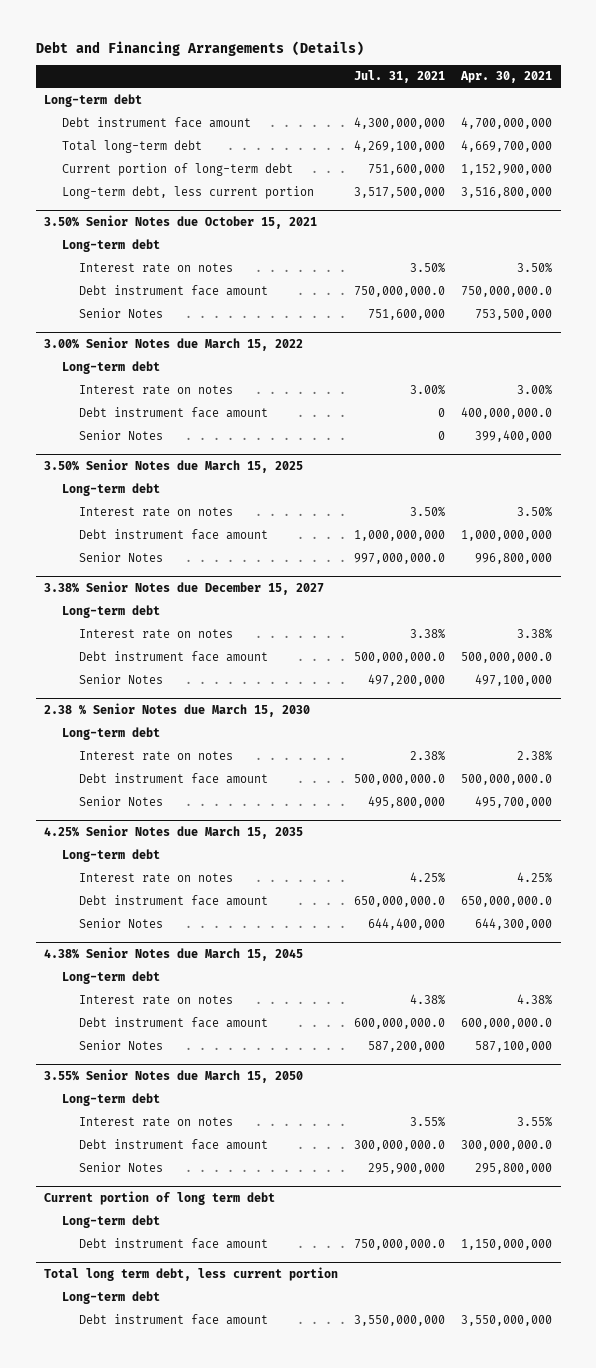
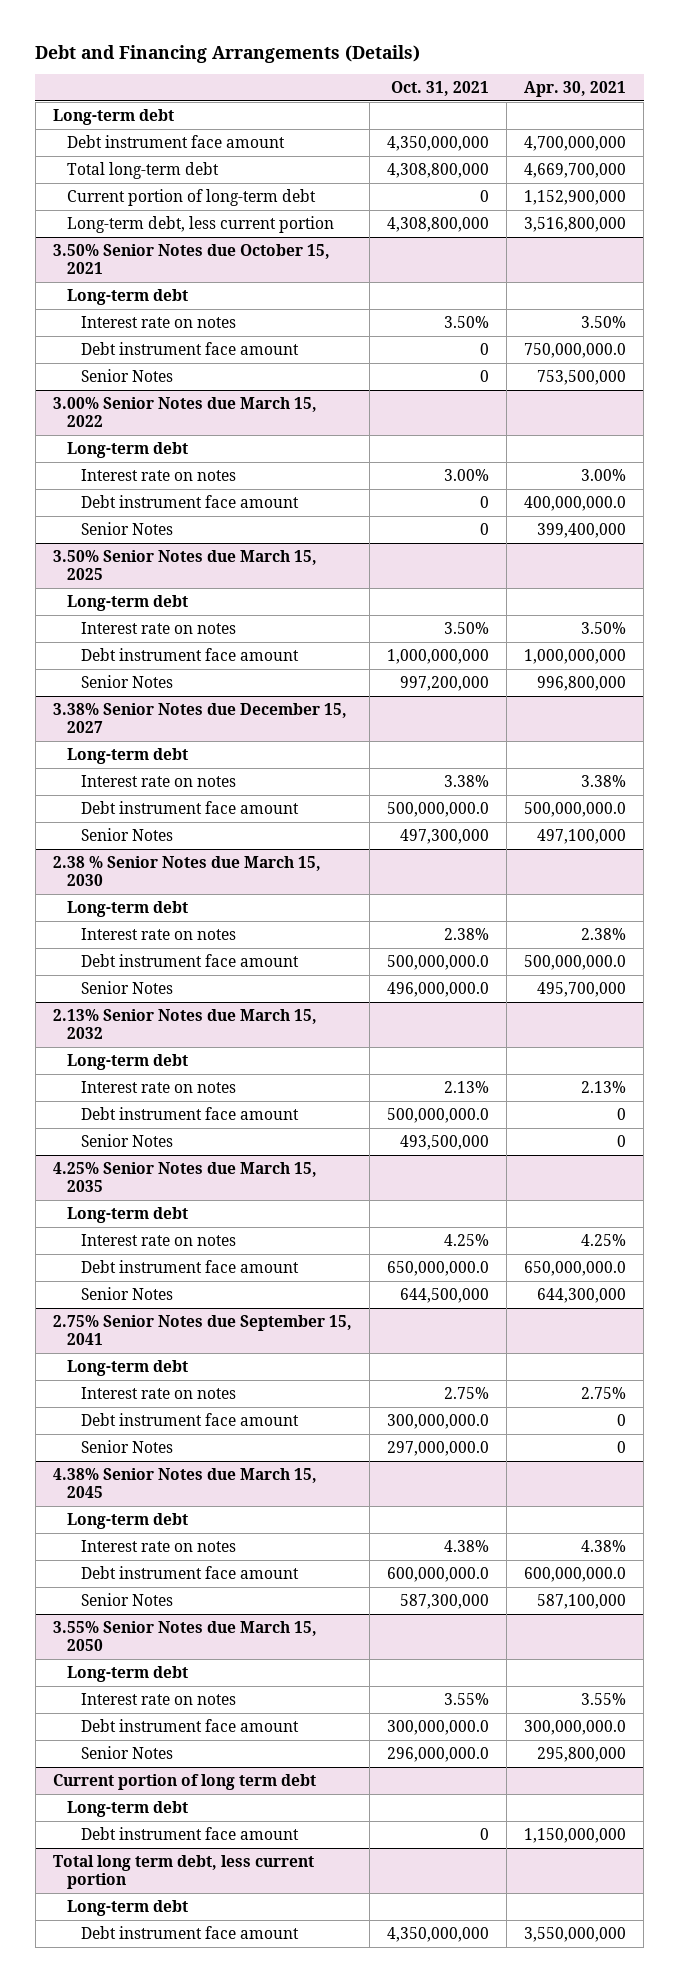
[354,70,446,84] Jul. 31, 2021 -> none
none -> [390,80,489,96] Oct. 31, 2021
none -> [52,1008,317,1040] 2.13% Senior Notes due March 15, 2032
none -> [66,1053,188,1070] Long-term debt
none -> [81,1080,237,1093] Interest rate on notes
none -> [81,1106,300,1120] Debt instrument face amount
none -> [81,1133,174,1147] Senior Notes
none -> [52,1314,352,1346] 2.75% Senior Notes due September 15, 2041
none -> [66,1359,188,1376] Long-term debt
none -> [81,1386,237,1399] Interest rate on notes
none -> [81,1412,300,1426] Debt instrument face amount
none -> [81,1439,174,1453] Senior Notes

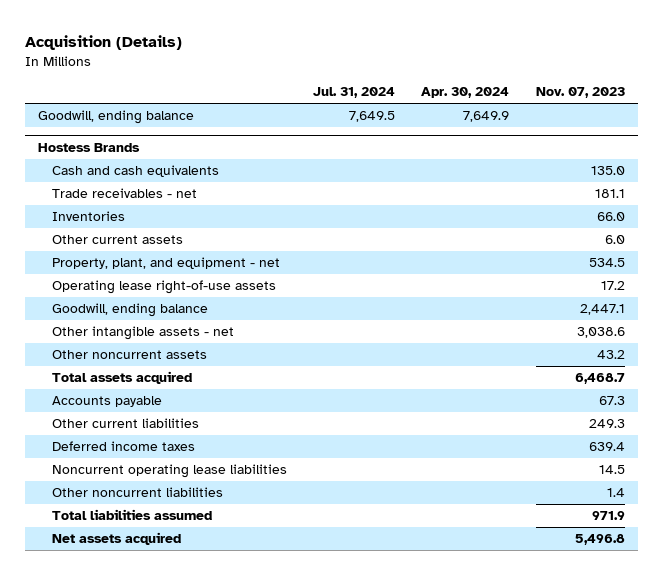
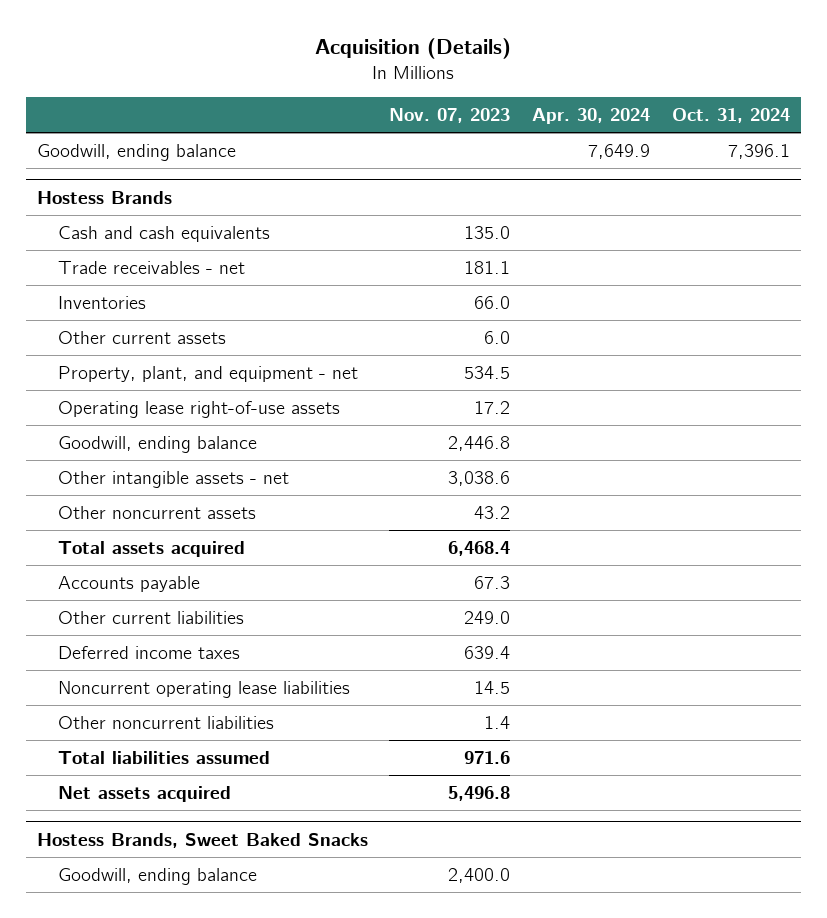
[313,87,396,99] Jul. 31, 2024 -> none
none -> [672,108,791,124] Oct. 31, 2024
[579,304,625,316] 2,447.1 -> [448,435,511,451] 2,446.8
[574,373,625,385] 6,468.7 -> [448,540,511,556] 6,468.4
[588,419,625,429] 249.3 -> [464,610,511,624] 249.0
[591,511,625,521] 971.9 -> [464,750,511,764] 971.6
none -> [36,832,368,848] Hostess Brands, Sweet Baked Snacks
none -> [57,867,257,885] Goodwill, ending balance

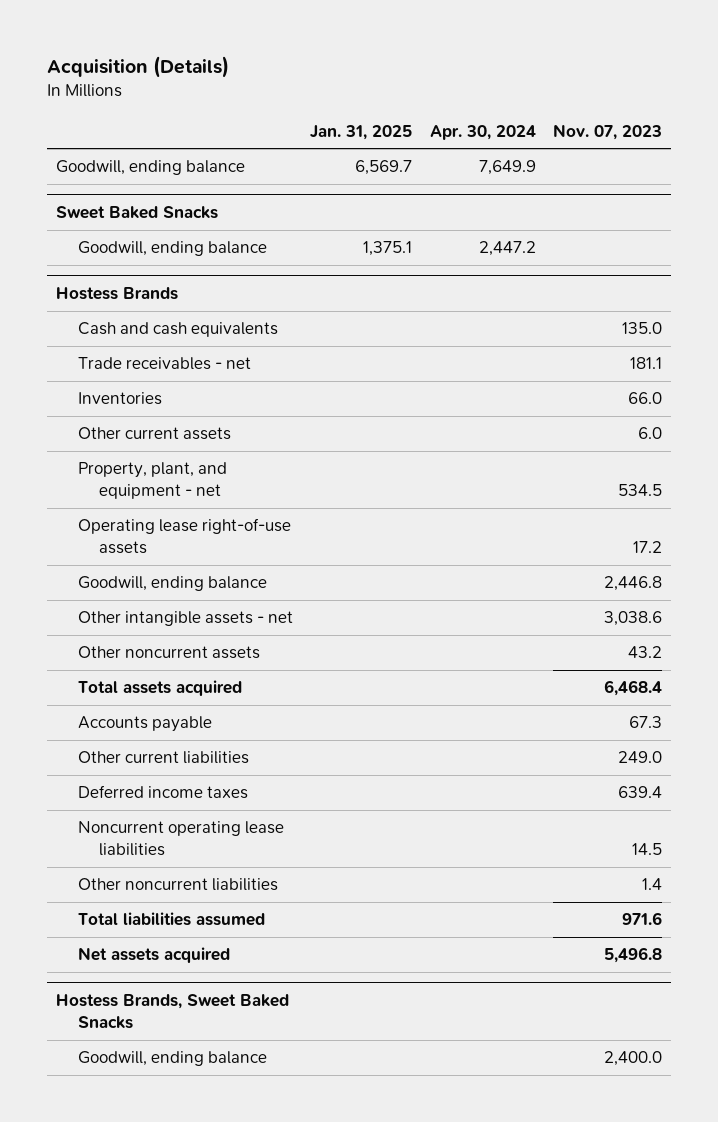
[672,108,791,124] Oct. 31, 2024 -> none
none -> [310,124,413,140] Jan. 31, 2025
none -> [55,206,218,220] Sweet Baked Snacks
none -> [77,241,267,257] Goodwill, ending balance

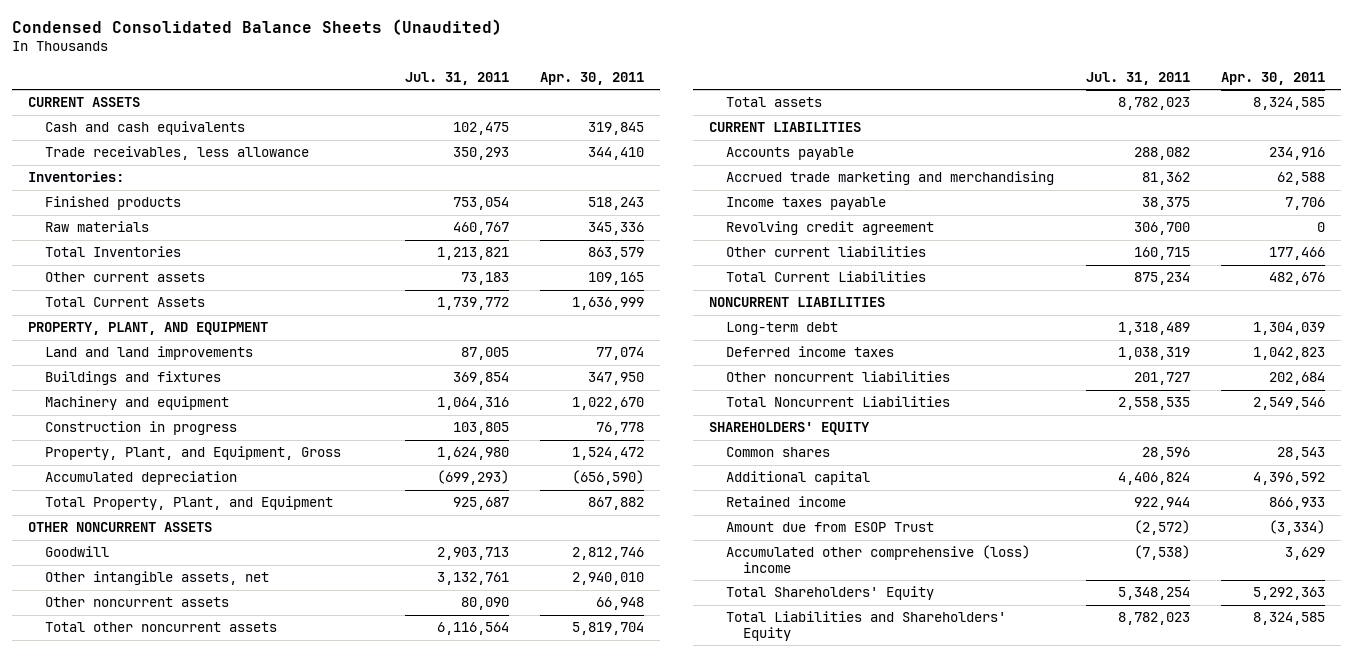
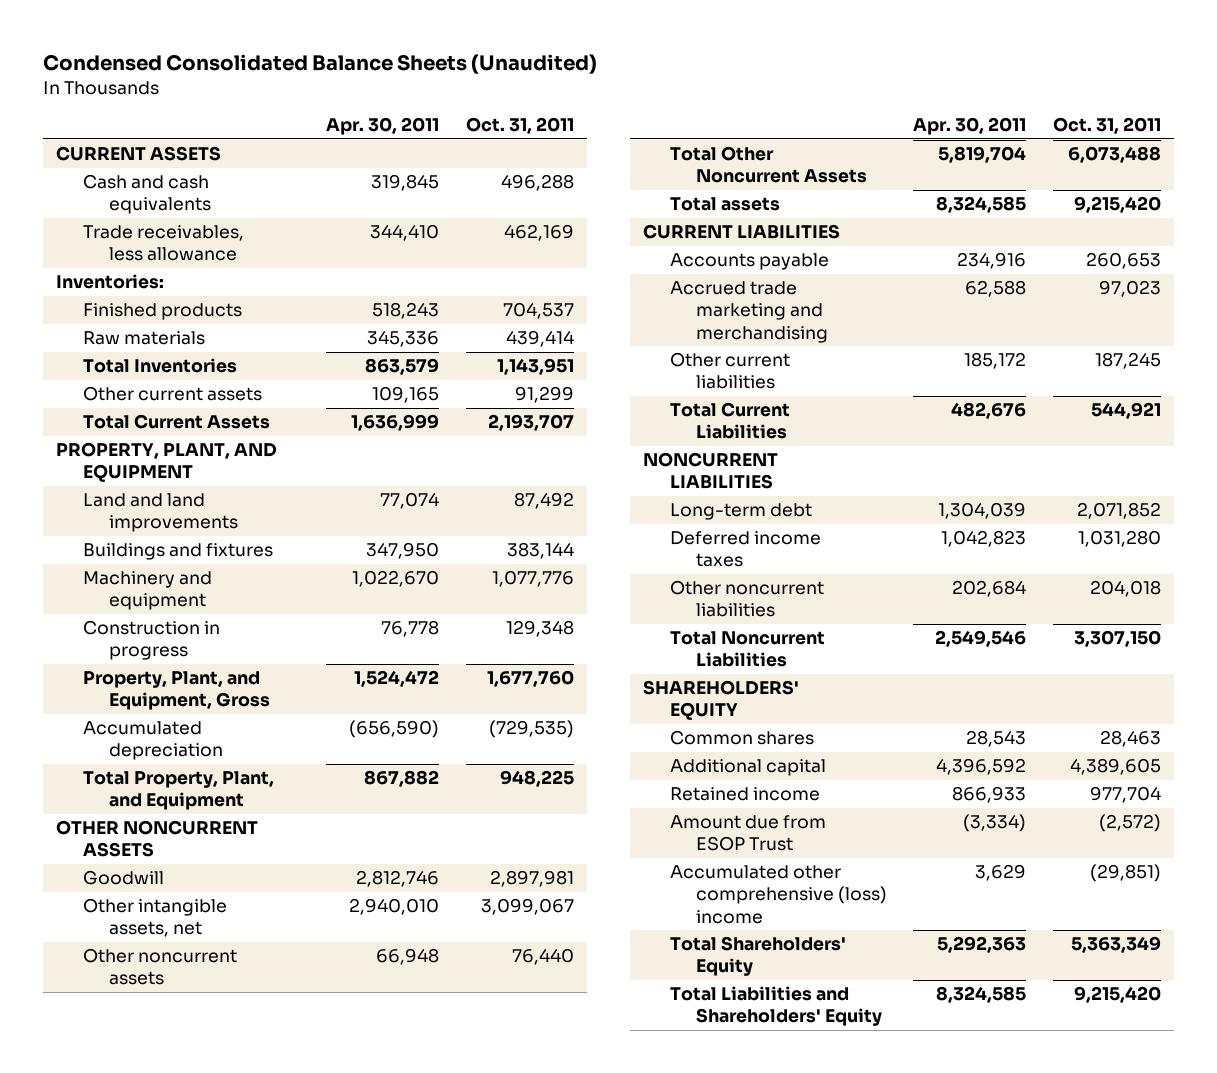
[404,71,509,85] Jul. 31, 2011 -> none
none -> [465,117,574,135] Oct. 31, 2011
[45,622,278,633] Total other noncurrent assets -> [669,146,868,184] Total Other Noncurrent Assets
[726,197,887,211] Income taxes payable -> none
[726,221,935,236] Revolving credit agreement -> none
[1269,247,1326,261] 177,466 -> [964,352,1027,370] 185,172

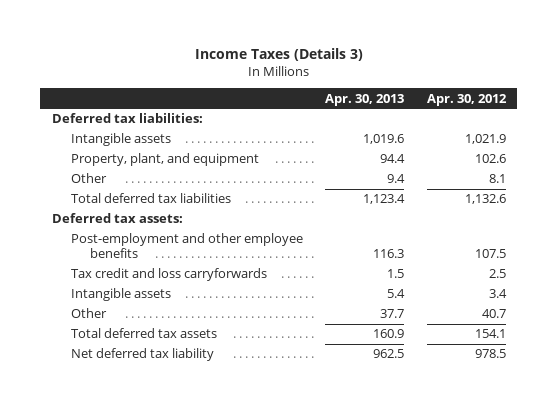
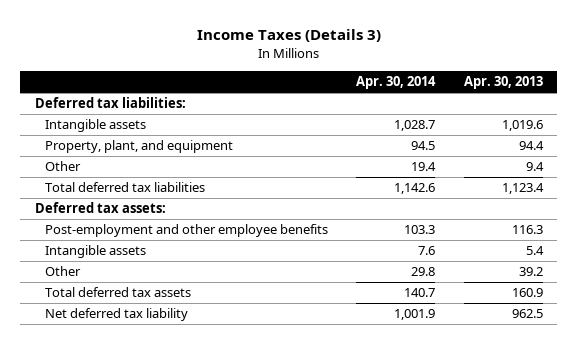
[426,93,507,106] Apr. 30, 2012 -> none
none -> [356,76,437,90] Apr. 30, 2014
[70,268,267,282] Tax credit and loss carryforwards -> none
[380,309,405,319] 37.7 -> [518,267,543,277] 39.2

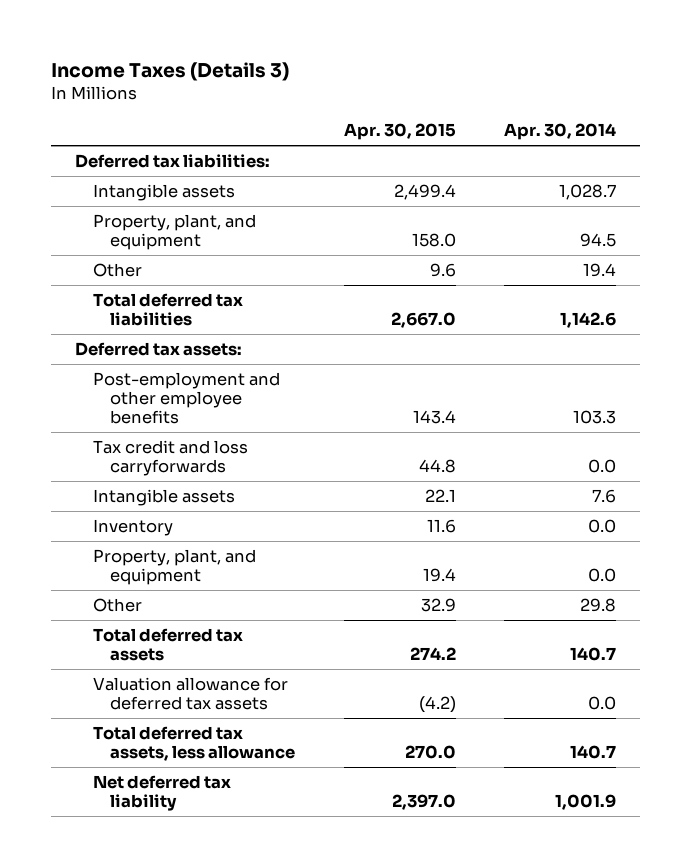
[463,76,543,90] Apr. 30, 2013 -> none
none -> [343,123,456,141] Apr. 30, 2015
none -> [92,440,248,477] Tax credit and loss carryforwards
none -> [92,519,173,537] Inventory
none -> [92,549,256,586] Property, plant, and equipment
none -> [92,677,288,711] Valuation allowance for deferred tax assets
none -> [92,726,296,762] Total deferred tax assets, less allowance

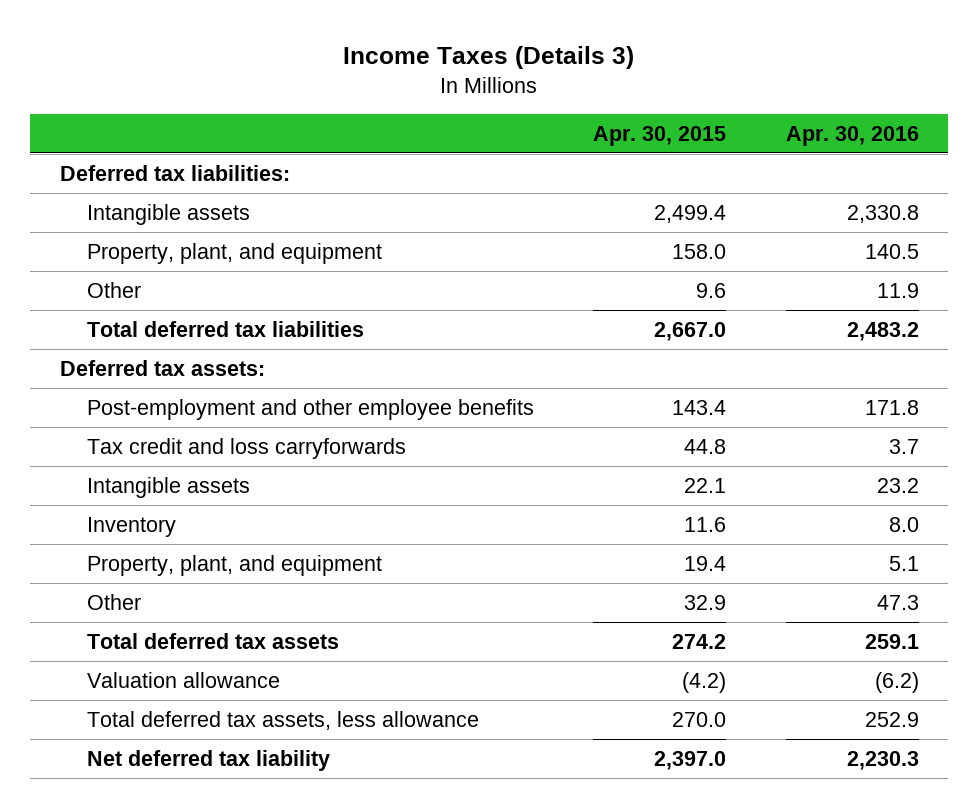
[503,123,616,141] Apr. 30, 2014 -> none
none -> [785,125,919,146] Apr. 30, 2016
[92,677,288,711] Valuation allowance for deferred tax assets -> [86,671,280,688] Valuation allowance

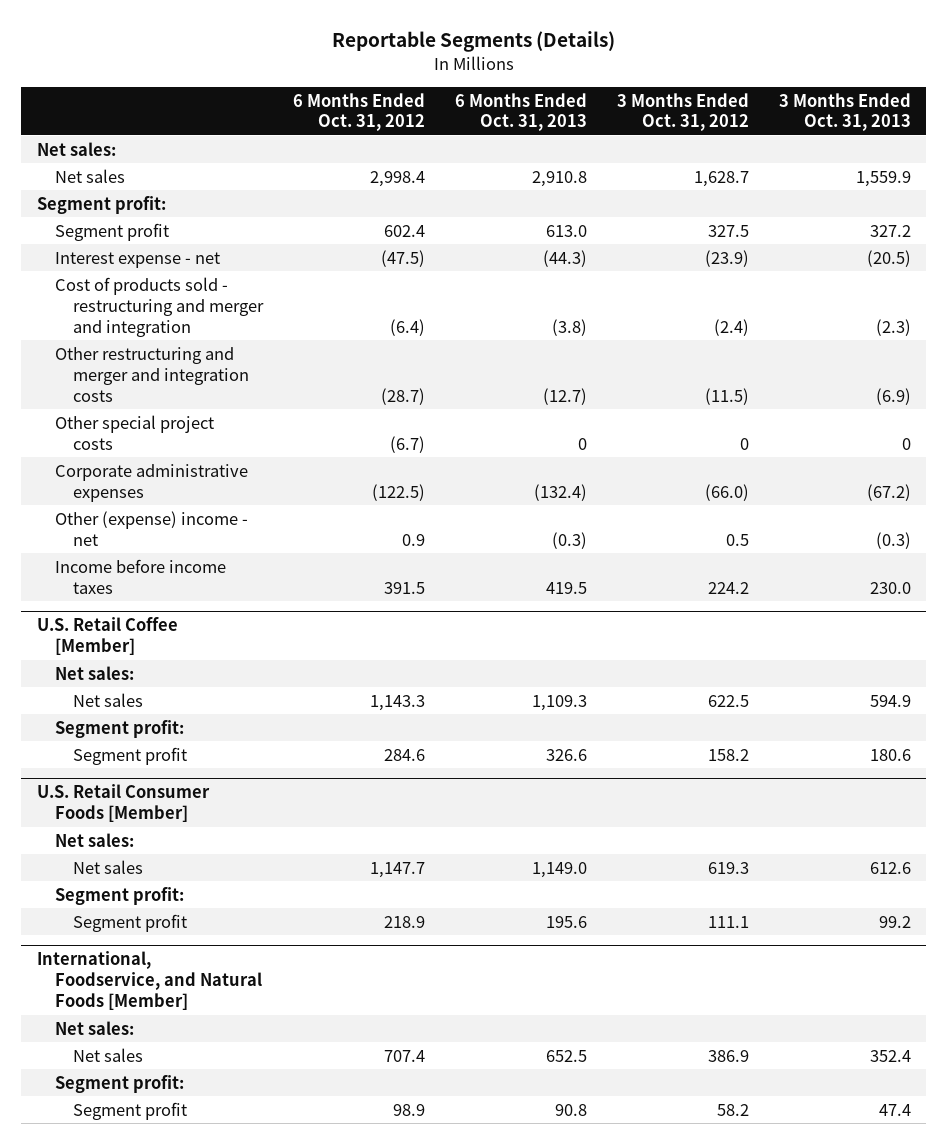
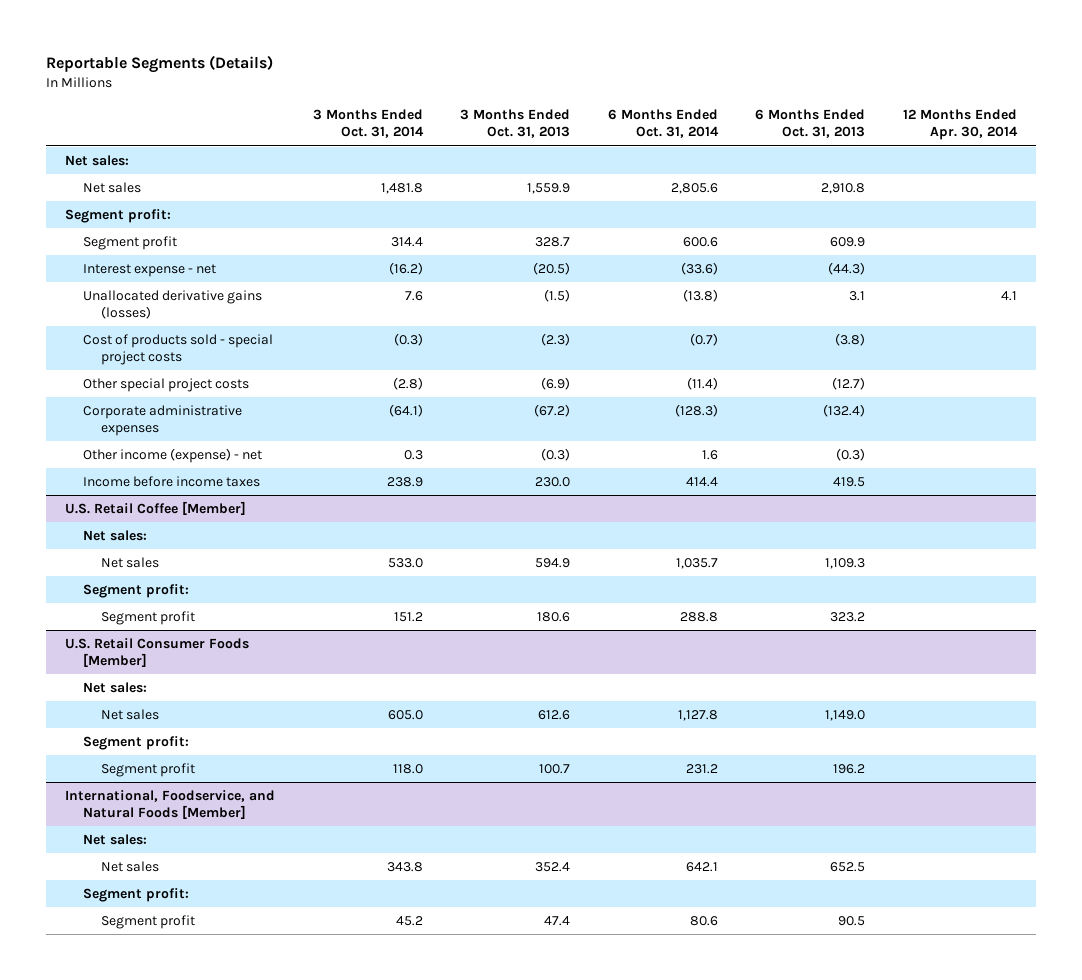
[292,92,425,132] 6 Months Ended Oct. 31, 2012 -> none
[616,92,749,132] 3 Months Ended Oct. 31, 2012 -> none
none -> [312,109,424,139] 3 Months Ended Oct. 31, 2014
none -> [607,109,719,139] 6 Months Ended Oct. 31, 2014
none -> [902,109,1018,141] 12 Months Ended Apr. 30, 2014
[545,224,587,237] 613.0 -> [830,237,866,248] 609.9
[870,224,912,237] 327.2 -> [535,237,571,248] 328.7
[54,346,249,402] Other restructuring and merger and integration costs -> none
none -> [83,290,263,320] Unallocated derivative gains (losses)
[54,276,264,337] Cost of products sold - restructuring and merger and integration -> [83,334,274,366] Cost of products sold - special project costs
[577,437,587,450] 0 -> [832,377,866,391] (12.7)
[902,437,912,450] 0 -> [541,377,571,391] (6.9)
[54,510,248,546] Other (expense) income - net -> [83,448,263,464] Other income (expense) - net
[545,748,587,761] 326.6 -> [830,612,866,623] 323.2
[545,915,587,928] 195.6 -> [833,764,866,775] 196.2
[879,915,912,928] 99.2 -> [539,764,571,775] 100.7
[554,1103,587,1116] 90.8 -> [838,916,866,927] 90.5

